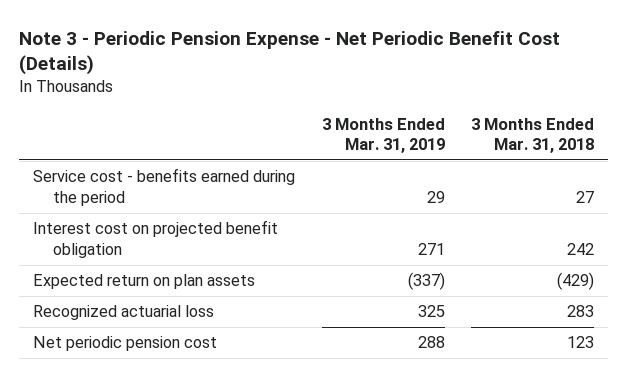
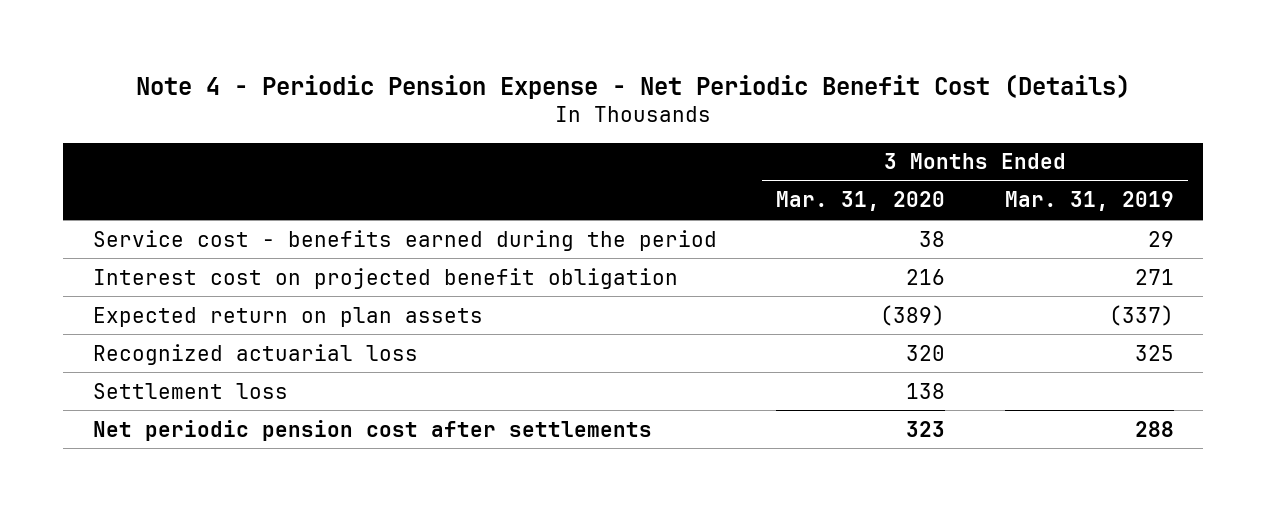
[19,30,561,76] Note 3 - Periodic Pension Expense - Net Periodic Benefit Cost (Details) -> [136,74,1131,100] Note 4 - Periodic Pension Expense - Net Periodic Benefit Cost (Details)
[471,117,595,154] 3 Months Ended Mar. 31, 2018 -> none
none -> [776,191,946,212] Mar. 31, 2020
none -> [93,382,289,399] Settlement loss
[32,336,217,352] Net periodic pension cost -> [93,419,653,441] Net periodic pension cost after settlements

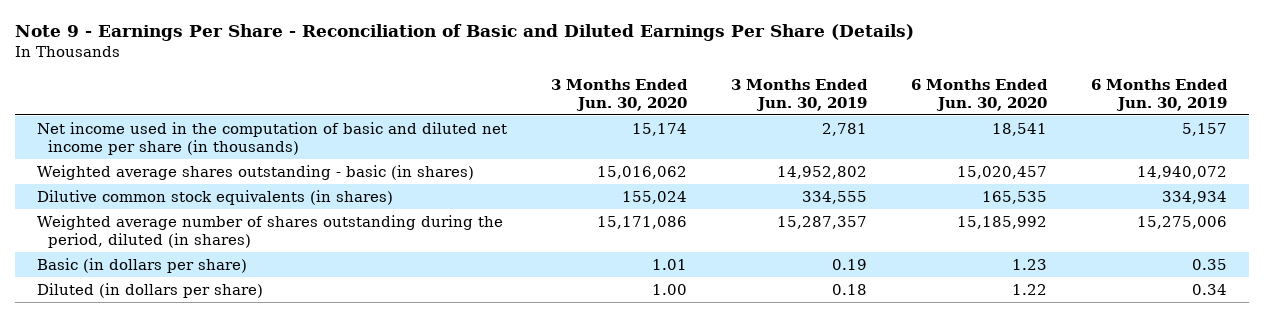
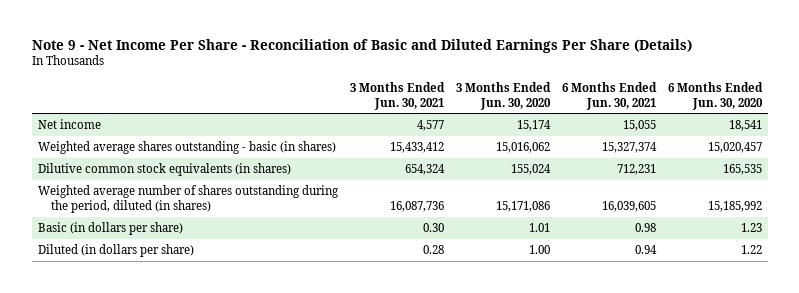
[14,24,914,42] Note 9 - Earnings Per Share - Reconciliation of Basic and Diluted Earnings Per Share (Details) -> [31,38,692,53] Note 9 - Net Income Per Share - Reconciliation of Basic and Diluted Earnings Per Share (Details)
[730,78,868,112] 3 Months Ended Jun. 30, 2019 -> none
[1090,78,1228,112] 6 Months Ended Jun. 30, 2019 -> none
none -> [349,81,445,110] 3 Months Ended Jun. 30, 2021
none -> [561,81,657,110] 6 Months Ended Jun. 30, 2021
[36,121,507,155] Net income used in the computation of basic and diluted net income per share (in thousands) -> [37,119,101,130] Net income

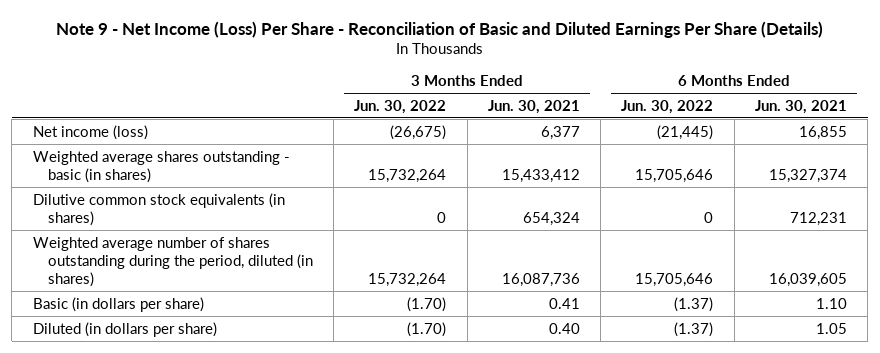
[31,38,692,53] Note 9 - Net Income Per Share - Reconciliation of Basic and Diluted Earnings Per Share (Details) -> [55,20,823,38] Note 9 - Net Income (Loss) Per Share - Reconciliation of Basic and Diluted Earnings Per Share (Details)
[455,81,551,110] 3 Months Ended Jun. 30, 2020 -> none
[667,81,763,110] 6 Months Ended Jun. 30, 2020 -> none
none -> [354,99,447,114] Jun. 30, 2022
none -> [621,99,714,114] Jun. 30, 2022
[37,119,101,130] Net income -> [32,124,148,140] Net income (loss)
[416,120,444,132] 4,577 -> [540,125,580,140] 6,377
[622,120,656,132] 15,055 -> [799,125,848,140] 16,855
[422,223,444,233] 0.30 -> [548,297,580,309] 0.41
[634,223,656,233] 0.98 -> [816,297,848,309] 1.10
[422,245,444,255] 0.28 -> [548,322,580,334] 0.40
[634,245,657,255] 0.94 -> [816,322,848,334] 1.05

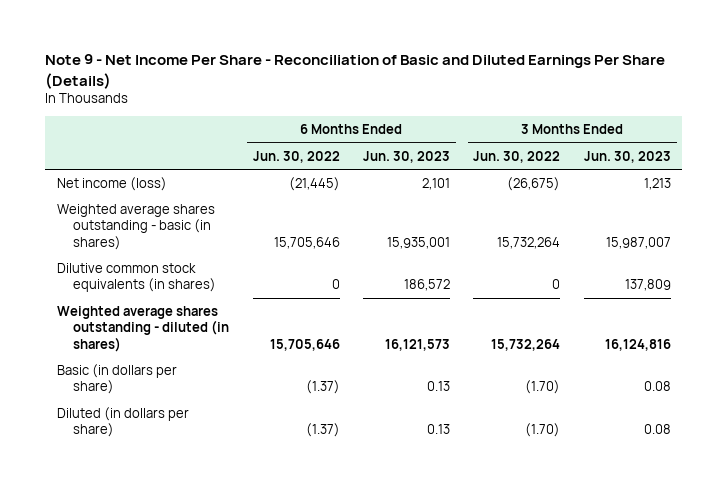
[55,20,823,38] Note 9 - Net Income (Loss) Per Share - Reconciliation of Basic and Diluted Earnings Per Share (Details) -> [45,54,666,89] Note 9 - Net Income Per Share - Reconciliation of Basic and Diluted Earnings Per Share (Details)
[487,99,580,114] Jun. 30, 2021 -> none
[755,99,848,114] Jun. 30, 2021 -> none
none -> [363,150,451,163] Jun. 30, 2023
none -> [583,150,671,163] Jun. 30, 2023
[32,236,313,287] Weighted average number of shares outstanding during the period, diluted (in shares) -> [56,305,230,352] Weighted average shares outstanding - diluted (in shares)

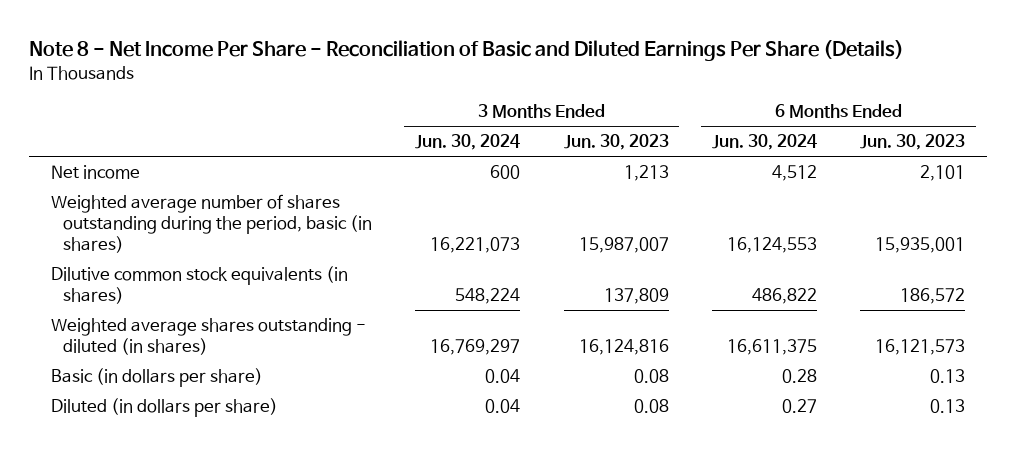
[45,54,666,89] Note 9 - Net Income Per Share - Reconciliation of Basic and Diluted Earnings Per Share (Details) -> [28,39,904,61] Note 8 - Net Income Per Share - Reconciliation of Basic and Diluted Earnings Per Share (Details)
[252,150,340,163] Jun. 30, 2022 -> none
[473,150,561,163] Jun. 30, 2022 -> none
none -> [415,134,521,151] Jun. 30, 2024
none -> [711,134,817,151] Jun. 30, 2024
[56,176,167,191] Net income (loss) -> [50,165,140,180] Net income
[56,203,215,250] Weighted average shares outstanding - basic (in shares) -> [50,194,372,254] Weighted average number of shares outstanding during the period, basic (in shares)

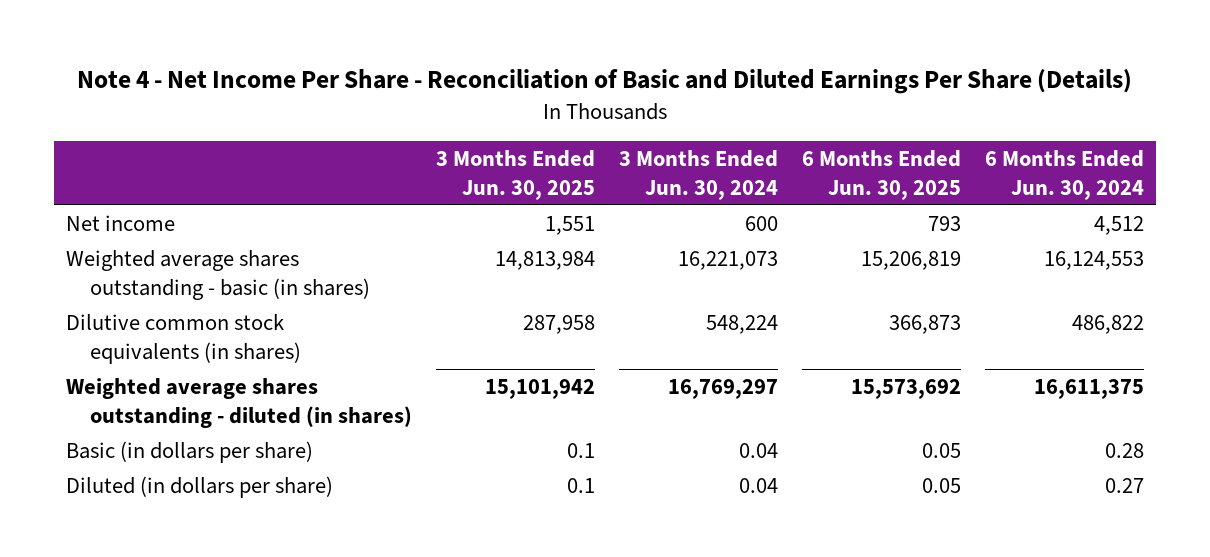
[28,39,904,61] Note 8 - Net Income Per Share - Reconciliation of Basic and Diluted Earnings Per Share (Details) -> [76,69,1132,95] Note 4 - Net Income Per Share - Reconciliation of Basic and Diluted Earnings Per Share (Details)
[563,134,669,151] Jun. 30, 2023 -> none
[860,134,966,151] Jun. 30, 2023 -> none
none -> [436,150,596,200] 3 Months Ended Jun. 30, 2025
none -> [802,150,962,200] 6 Months Ended Jun. 30, 2025
[50,194,372,254] Weighted average number of shares outstanding during the period, basic (in shares) -> [65,250,371,300] Weighted average shares outstanding - basic (in shares)

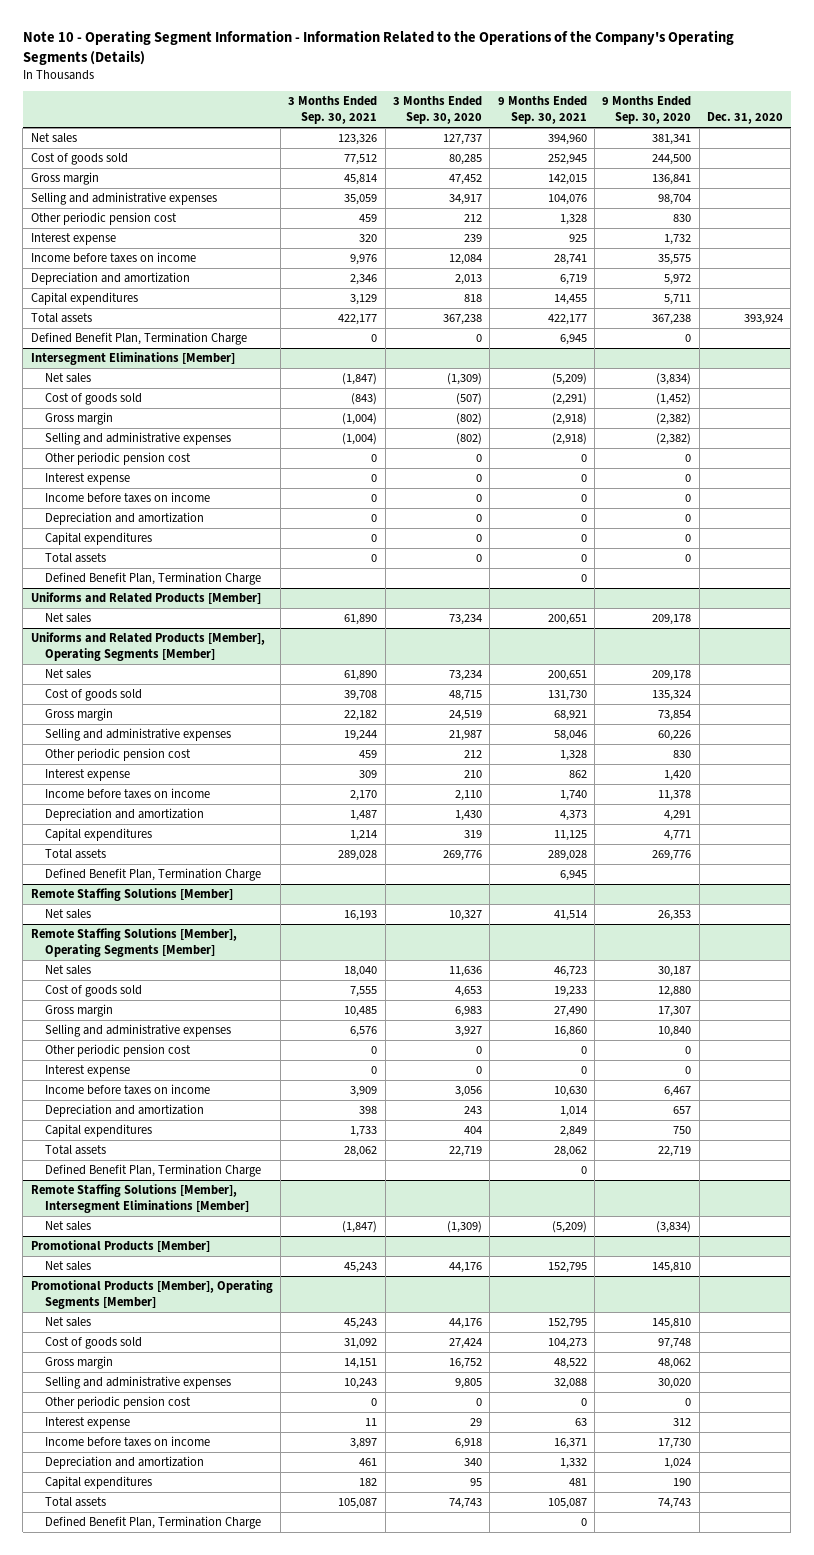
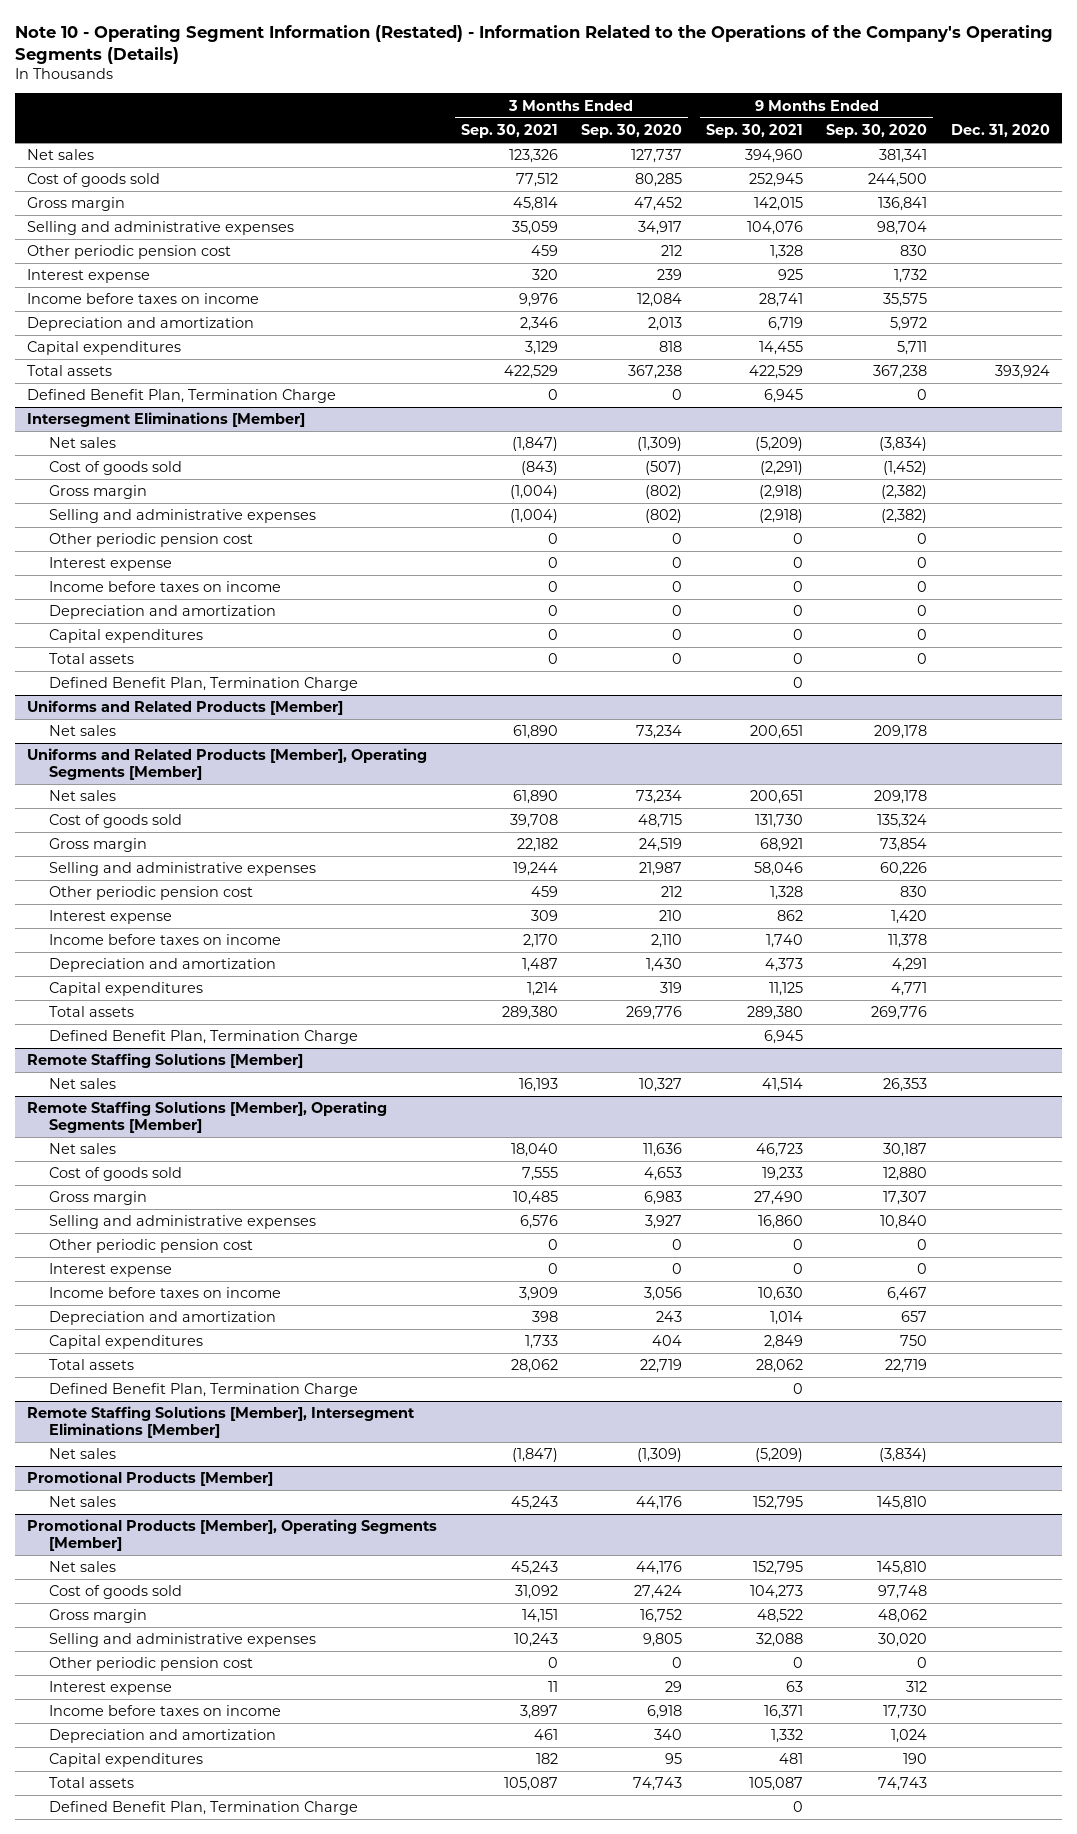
[22,30,734,65] Note 10 - Operating Segment Information - Information Related to the Operations of the Company's Operating Segments (Details) -> [15,24,1054,64] Note 10 - Operating Segment Information (Restated) - Information Related to the Operations of the Company's Operating Segments (Details)
[338,314,378,326] 422,177 -> [503,365,558,380] 422,529
[547,314,587,326] 422,177 -> [748,365,803,380] 422,529
[338,850,378,862] 289,028 -> [501,1006,558,1021] 289,380
[547,850,587,862] 289,028 -> [746,1006,803,1021] 289,380

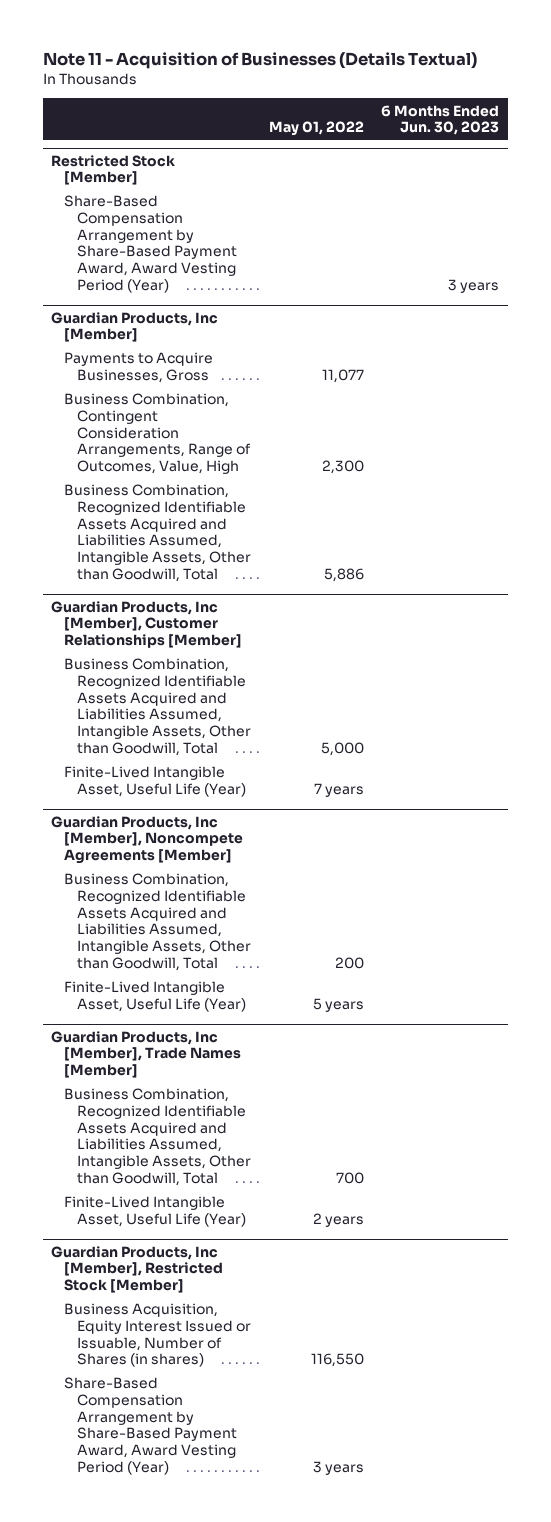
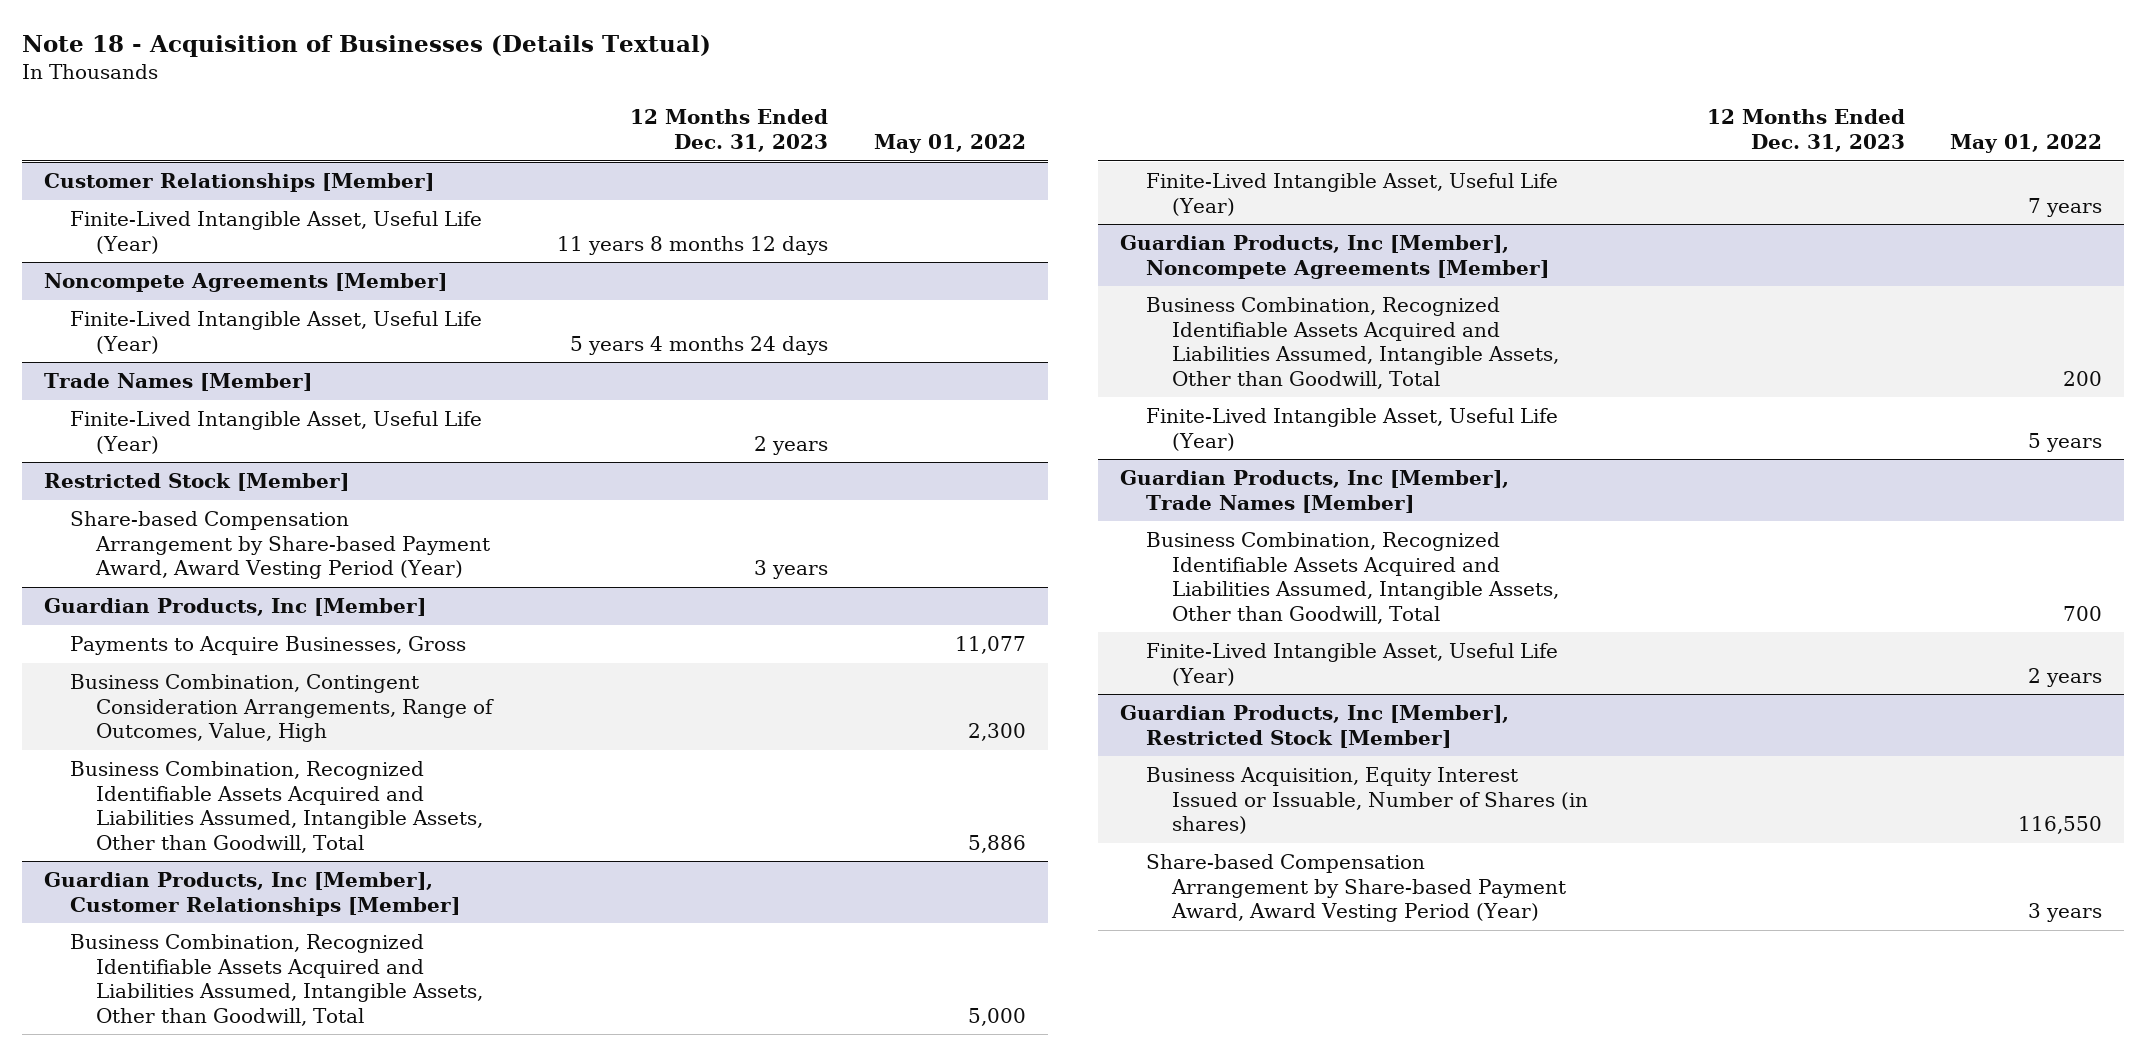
[42,51,477,69] Note 11 - Acquisition of Businesses (Details Textual) -> [21,35,711,58] Note 18 - Acquisition of Businesses (Details Textual)
[381,104,500,136] 6 Months Ended Jun. 30, 2023 -> none
none -> [630,109,829,153] 12 Months Ended Dec. 31, 2023
none -> [44,173,435,193] Customer Relationships [Member]
none -> [70,211,483,254] Finite-Lived Intangible Asset, Useful Life (Year)
none -> [44,273,448,293] Noncompete Agreements [Member]
none -> [70,311,483,354] Finite-Lived Intangible Asset, Useful Life (Year)
none -> [44,373,313,392] Trade Names [Member]
none -> [70,411,483,454] Finite-Lived Intangible Asset, Useful Life (Year)
[64,195,238,293] Share-Based Compensation Arrangement by Share-Based Payment Award, Award Vesting Period (Year) -> [70,511,491,580] Share-based Compensation Arrangement by Share-based Payment Award, Award Vesting Period (Year)
[64,1377,238,1475] Share-Based Compensation Arrangement by Share-Based Payment Award, Award Vesting Period (Year) -> [1146,854,1567,923] Share-based Compensation Arrangement by Share-based Payment Award, Award Vesting Period (Year)

